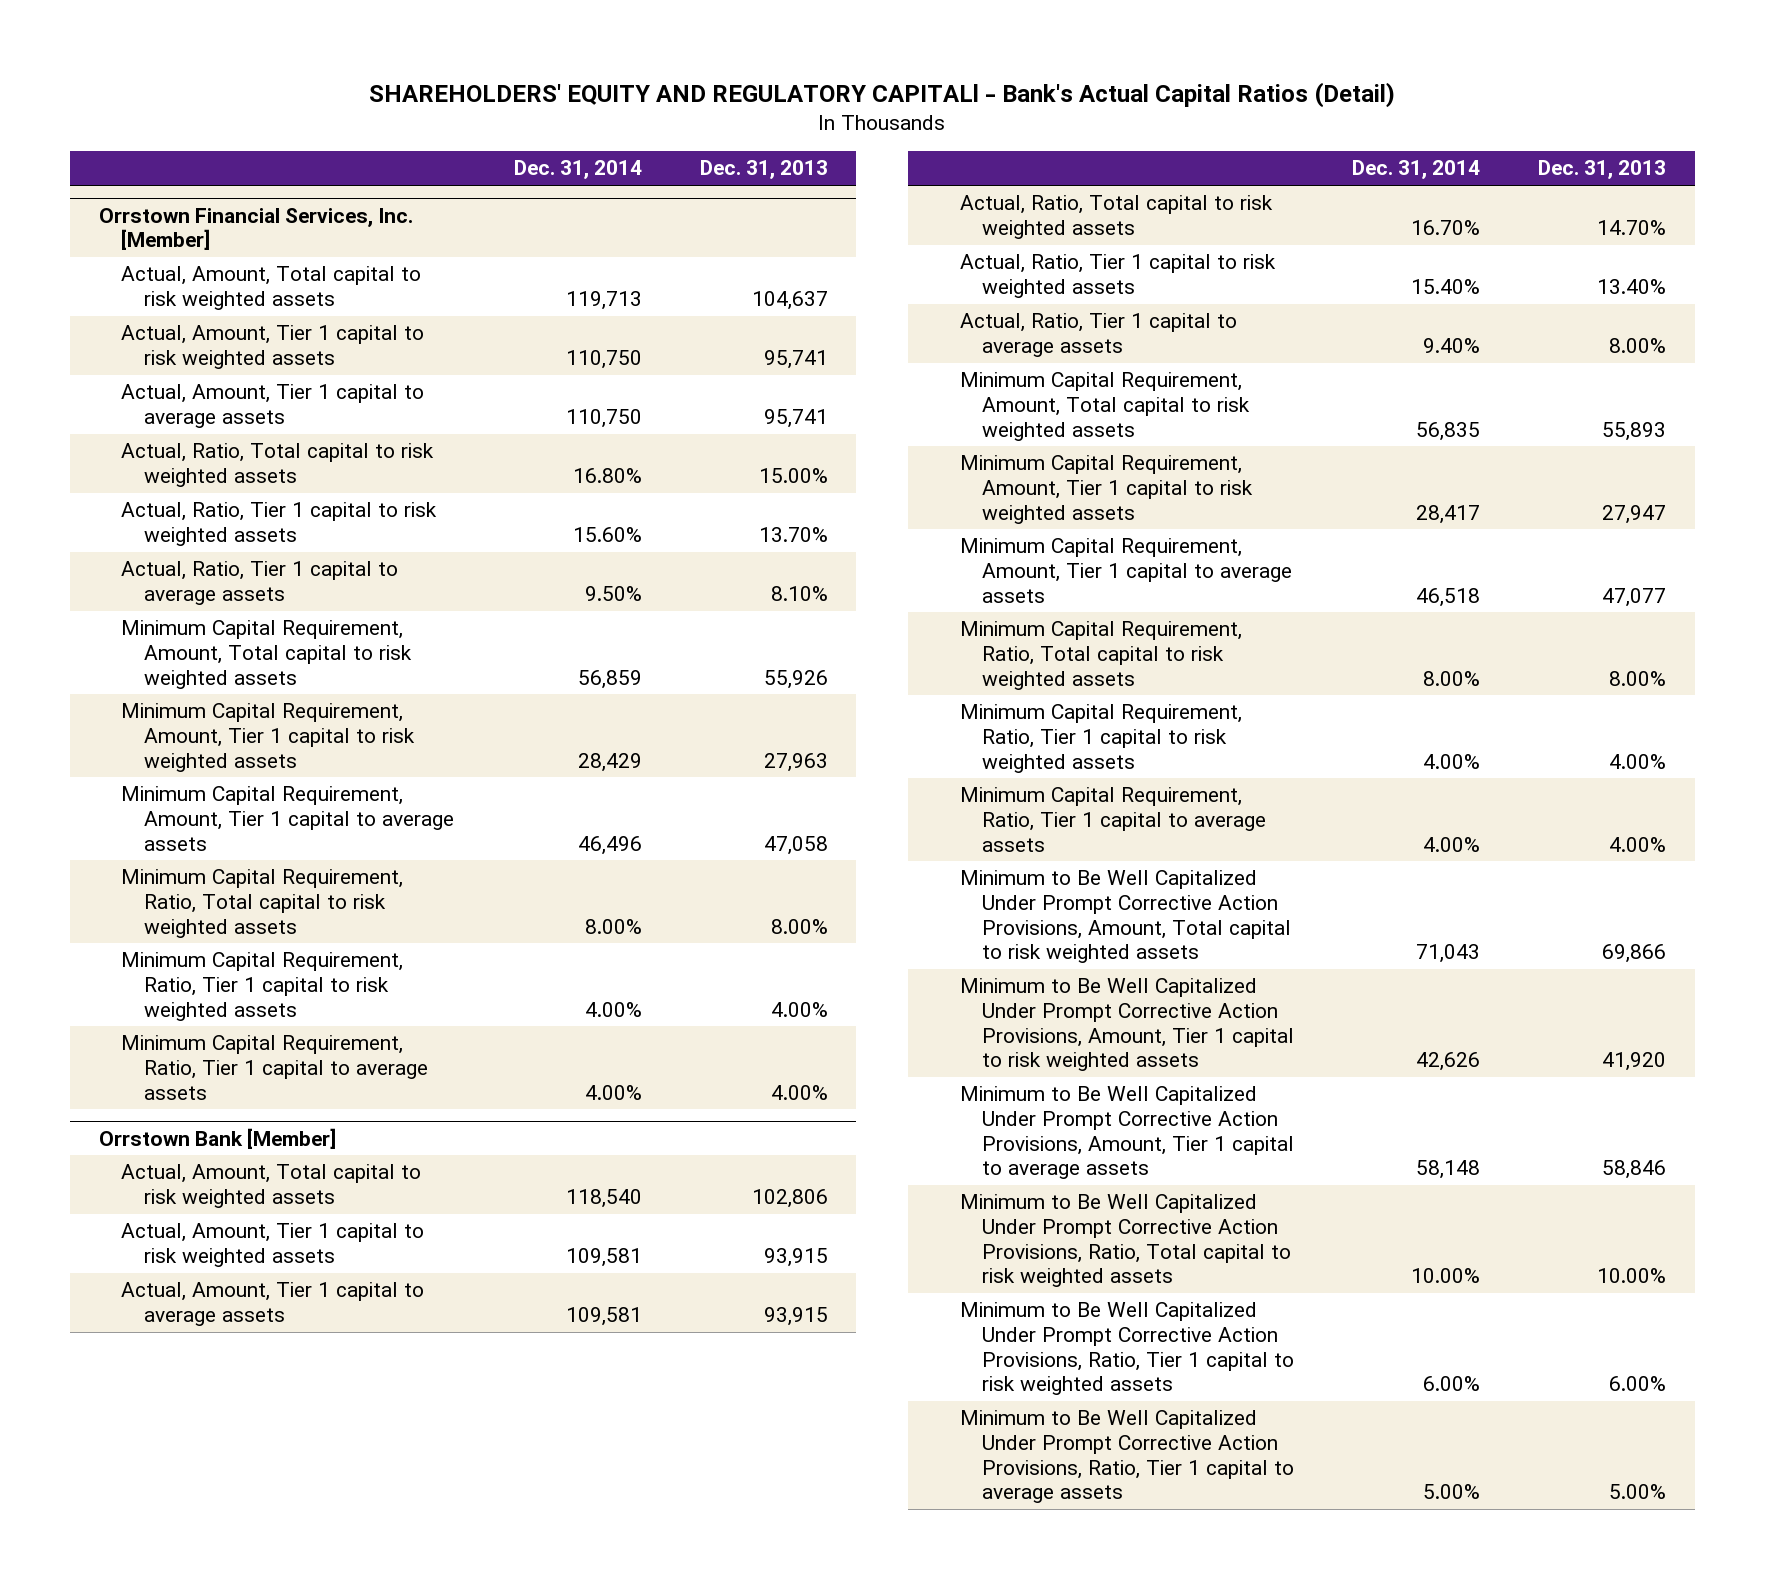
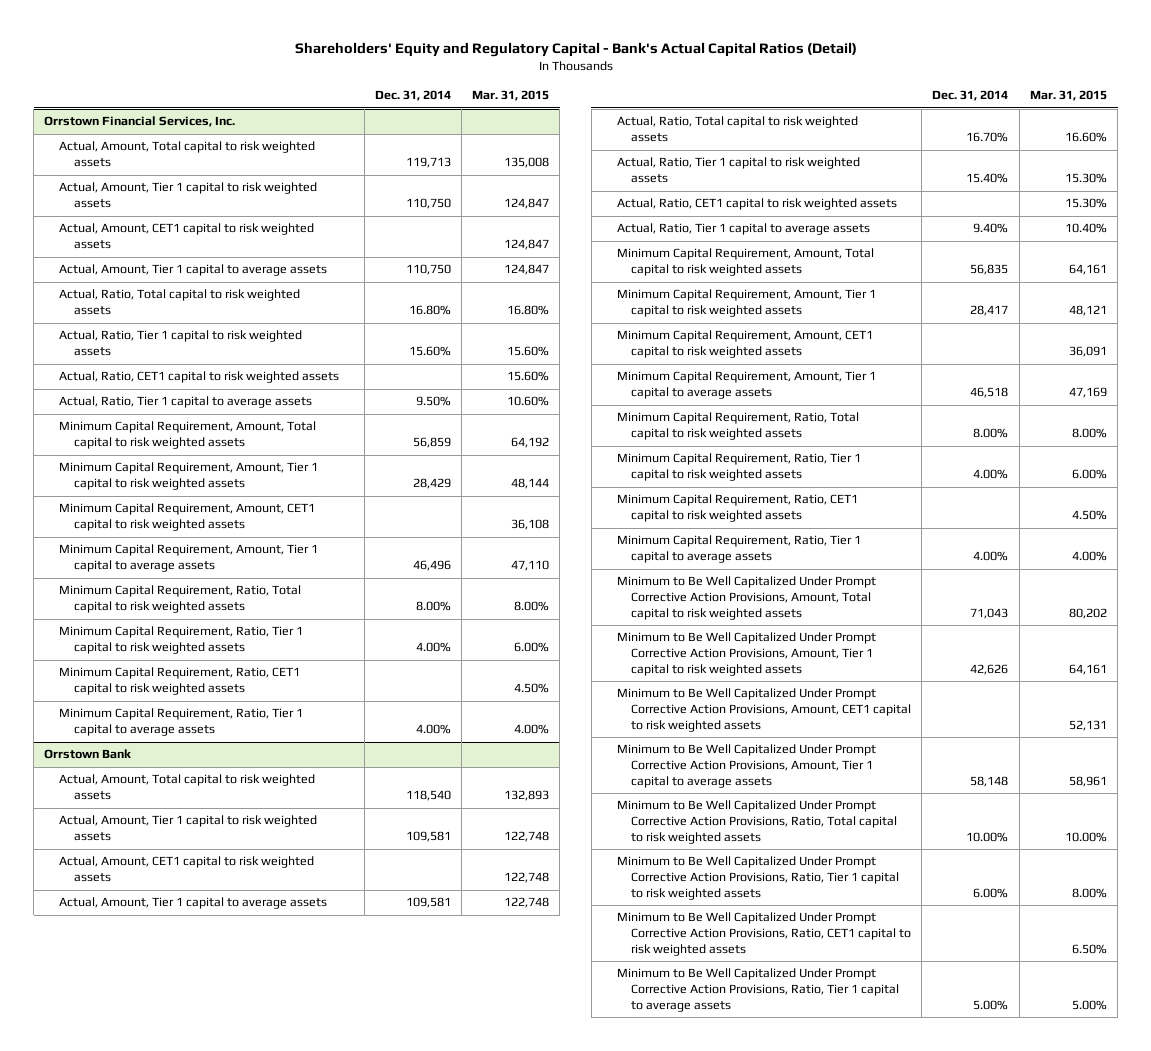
[369,82,1396,109] SHAREHOLDERS' EQUITY AND REGULATORY CAPITALl - Bank's Actual Capital Ratios (Detail) -> [294,42,857,58] Shareholders' Equity and Regulatory Capital - Bank's Actual Capital Ratios (Detail)
[699,160,828,180] Dec. 31, 2013 -> none
none -> [472,90,550,102] Mar. 31, 2015
[98,207,413,251] Orrstown Financial Services, Inc. [Member] -> [44,116,236,128] Orrstown Financial Services, Inc.
none -> [58,223,314,250] Actual, Amount, CET1 capital to risk weighted assets
none -> [58,371,339,384] Actual, Ratio, CET1 capital to risk weighted assets
none -> [58,503,315,532] Minimum Capital Requirement, Amount, CET1 capital to risk weighted assets
none -> [58,667,300,696] Minimum Capital Requirement, Ratio, CET1 capital to risk weighted assets
[98,1127,336,1149] Orrstown Bank [Member] -> [44,749,132,760] Orrstown Bank
none -> [58,856,314,883] Actual, Amount, CET1 capital to risk weighted assets
none -> [616,198,897,211] Actual, Ratio, CET1 capital to risk weighted assets
none -> [616,330,873,359] Minimum Capital Requirement, Amount, CET1 capital to risk weighted assets
none -> [616,494,858,523] Minimum Capital Requirement, Ratio, CET1 capital to risk weighted assets
none -> [616,688,912,733] Minimum to Be Well Capitalized Under Prompt Corrective Action Provisions, Amount, CET1 capital to risk weighted assets
none -> [616,912,912,957] Minimum to Be Well Capitalized Under Prompt Corrective Action Provisions, Ratio, CET1 capital to risk weighted assets

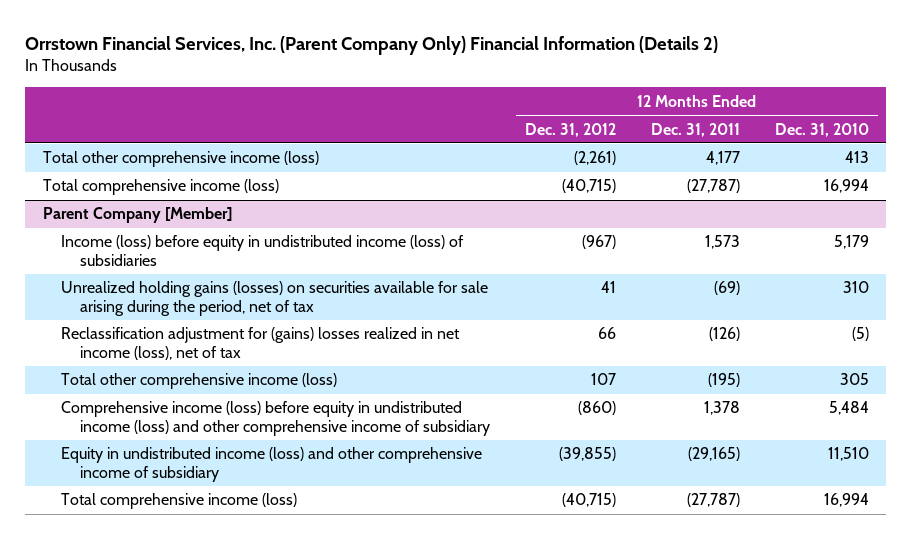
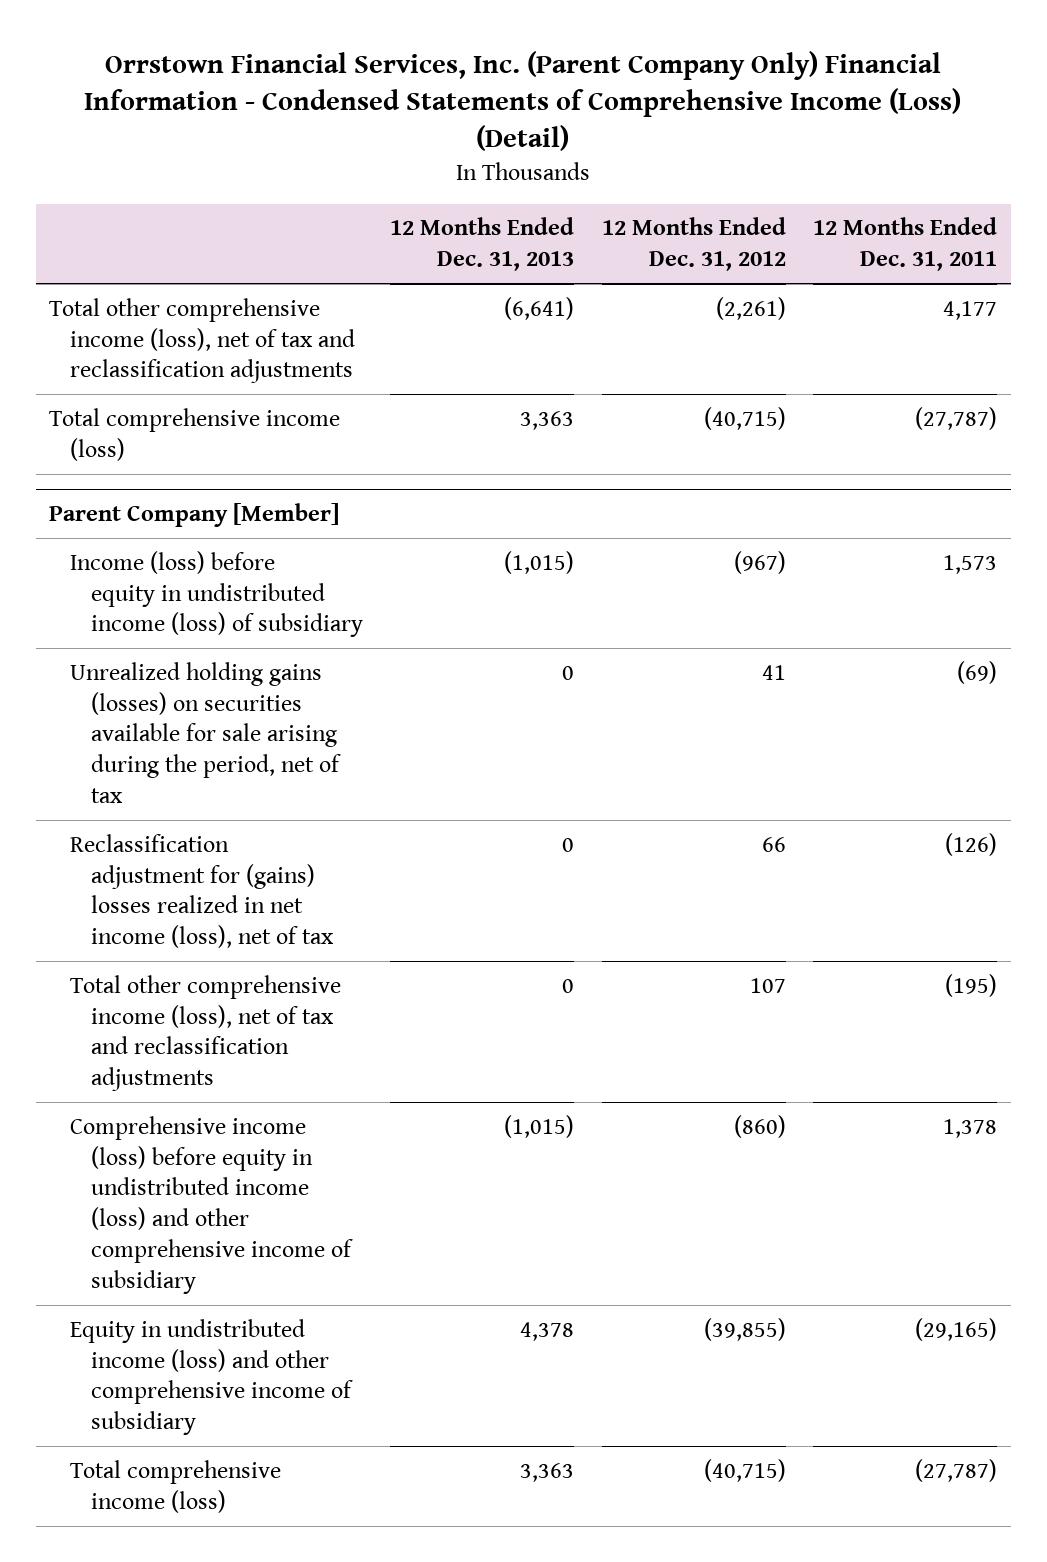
[25,35,719,55] Orrstown Financial Services, Inc. (Parent Company Only) Financial Information (Details 2) -> [84,50,962,152] Orrstown Financial Services, Inc. (Parent Company Only) Financial Information - Condensed Statements of Comprehensive Income (Loss) (Detail)
[774,122,869,137] Dec. 31, 2010 -> none
none -> [390,217,575,272] 12 Months Ended Dec. 31, 2013
[42,151,319,168] Total other comprehensive income (loss) -> [49,297,356,384] Total other comprehensive income (loss), net of tax and reclassification adjustments
[61,235,465,266] Income (loss) before equity in undistributed income (loss) of subsidiaries -> [70,550,363,638] Income (loss) before equity in undistributed income (loss) of subsidiary
[61,373,338,390] Total other comprehensive income (loss) -> [70,974,342,1092] Total other comprehensive income (loss), net of tax and reclassification adjustments

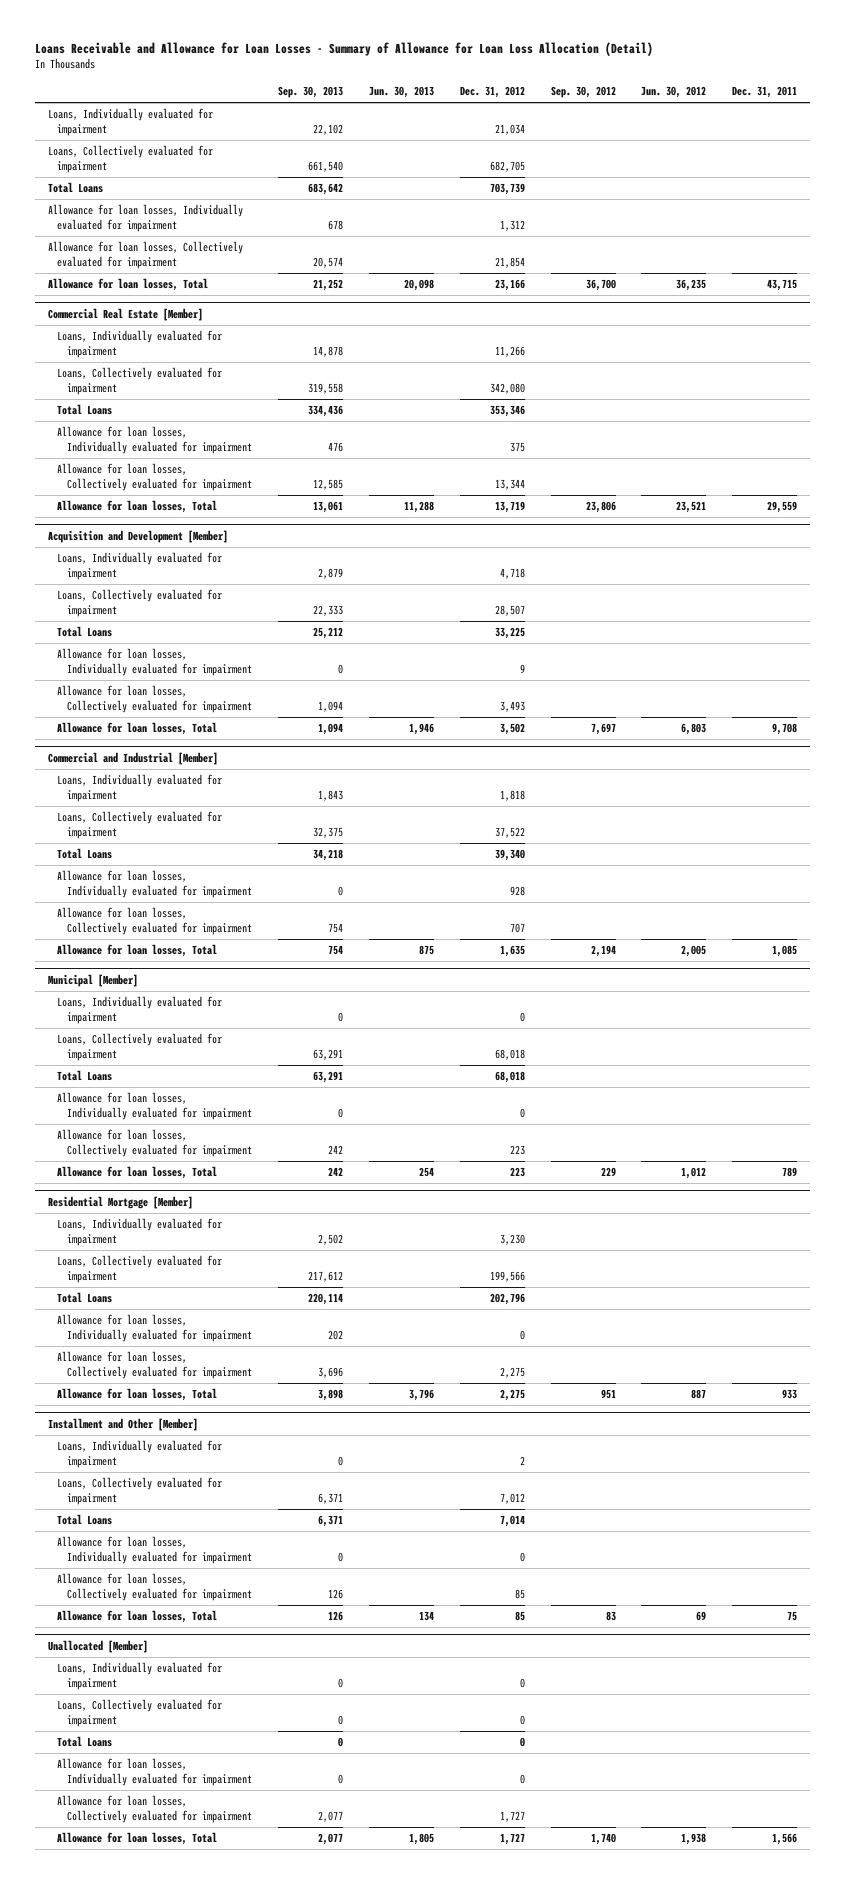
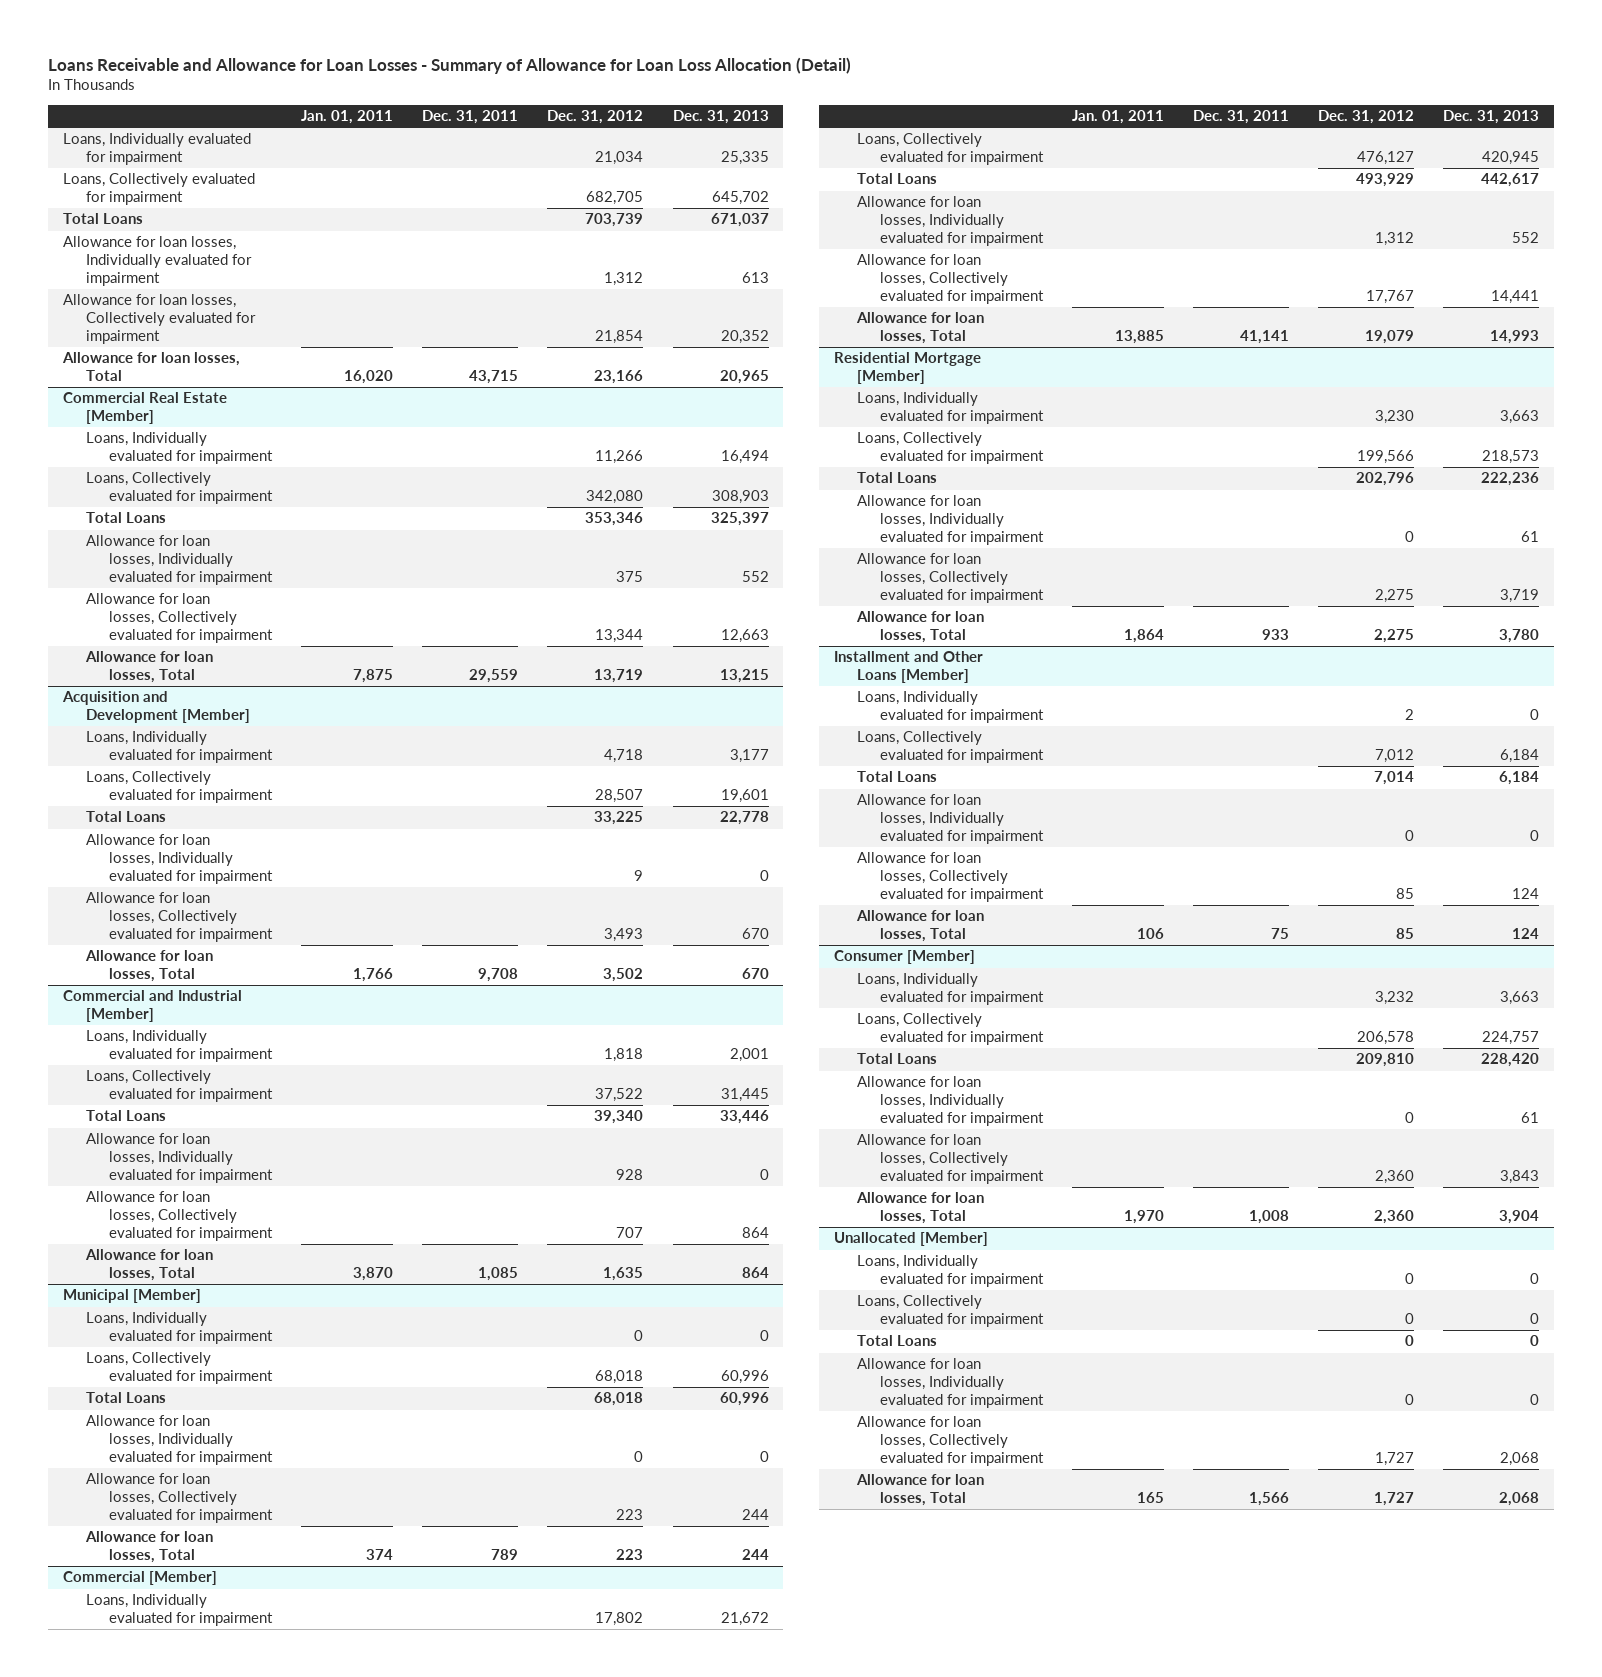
[277,86,343,99] Sep. 30, 2013 -> none
[368,86,434,99] Jun. 30, 2013 -> none
[550,86,616,99] Sep. 30, 2012 -> none
[641,86,707,99] Jun. 30, 2012 -> none
none -> [301,110,394,125] Jan. 01, 2011
none -> [672,110,769,125] Dec. 31, 2013
none -> [62,1571,217,1586] Commercial [Member]
none -> [85,1594,273,1627] Loans, Individually evaluated for impairment
none -> [856,133,1044,166] Loans, Collectively evaluated for impairment
none -> [856,173,937,185] Total Loans
none -> [856,196,1044,246] Allowance for loan losses, Individually evaluated for impairment
none -> [856,254,1044,304] Allowance for loan losses, Collectively evaluated for impairment
none -> [855,312,984,345] Allowance for loan losses, Total
[48,1417,199,1431] Installment and Other [Member] -> [833,651,983,684] Installment and Other Loans [Member]
none -> [833,950,975,965] Consumer [Member]
none -> [856,973,1044,1006] Loans, Individually evaluated for impairment
none -> [856,1013,1044,1046] Loans, Collectively evaluated for impairment
none -> [856,1053,937,1065] Total Loans
none -> [856,1076,1044,1126] Allowance for loan losses, Individually evaluated for impairment
none -> [856,1134,1044,1184] Allowance for loan losses, Collectively evaluated for impairment
none -> [855,1192,984,1225] Allowance for loan losses, Total

